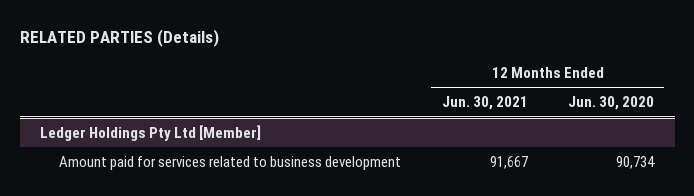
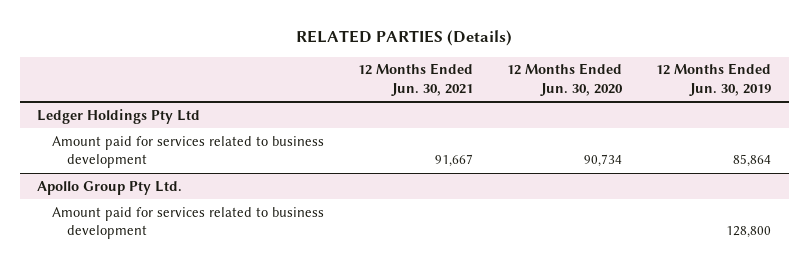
none -> [656,63,772,97] 12 Months Ended Jun. 30, 2019
[39,125,261,142] Ledger Holdings Pty Ltd [Member] -> [36,108,200,124] Ledger Holdings Pty Ltd
none -> [36,180,182,195] Apollo Group Pty Ltd.
none -> [51,206,324,240] Amount paid for services related to business development

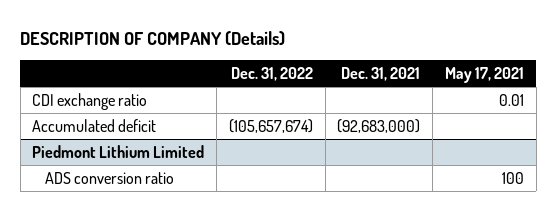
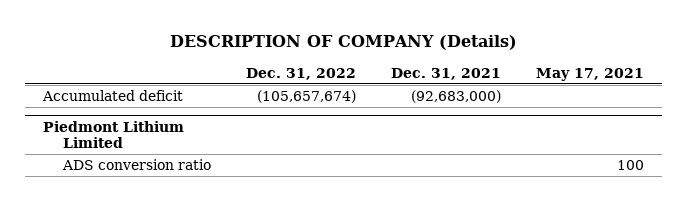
[32,92,148,110] CDI exchange ratio -> none

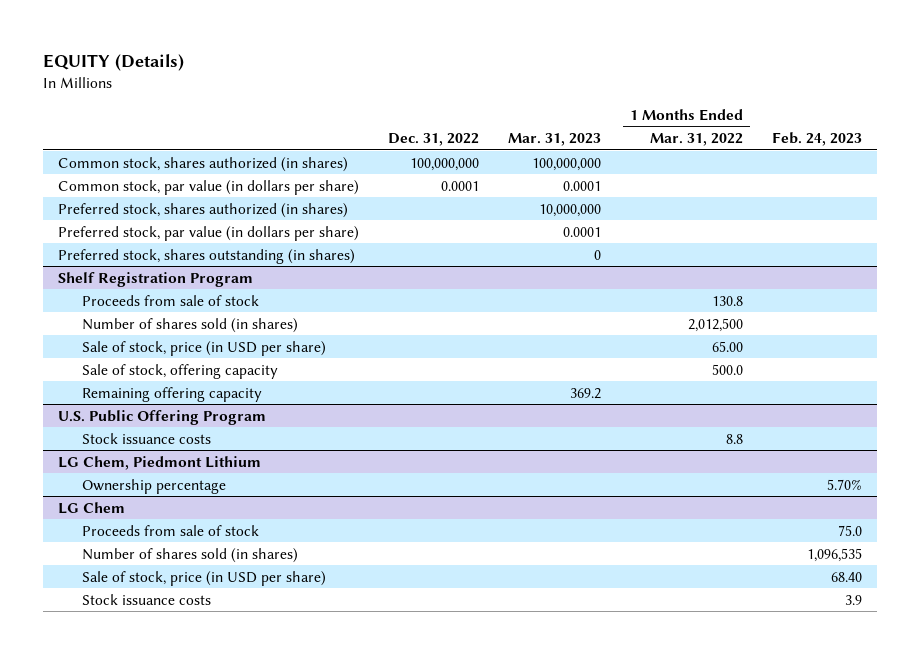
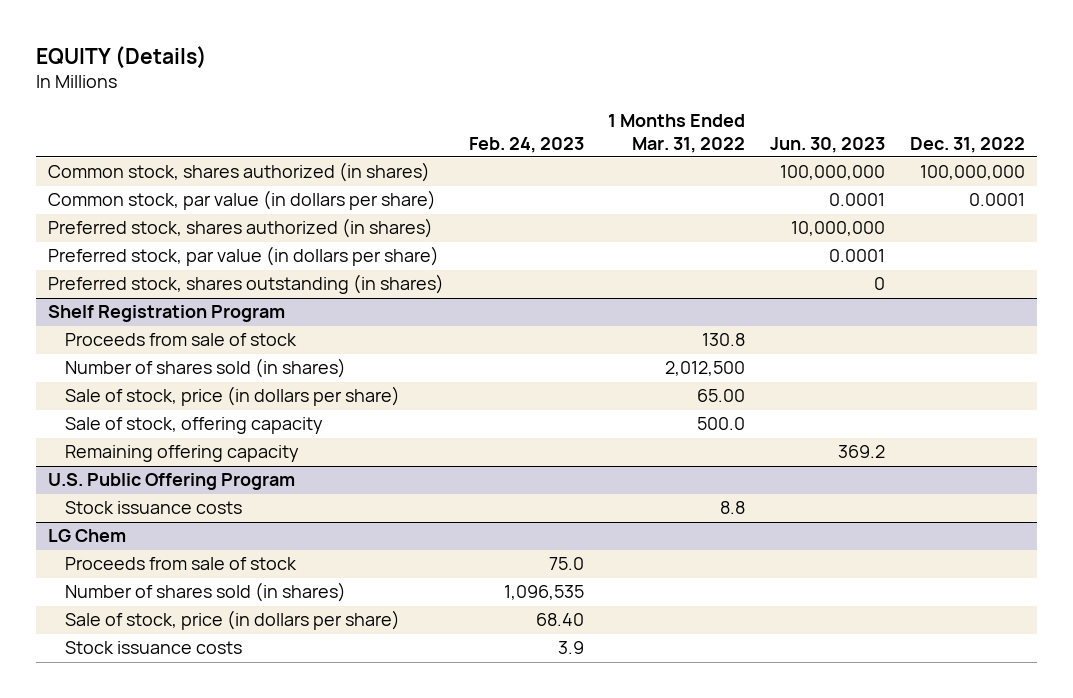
[507,133,601,147] Mar. 31, 2023 -> none
none -> [770,136,886,153] Jun. 30, 2023
[82,340,327,356] Sale of stock, price (in USD per share) -> [64,386,400,407] Sale of stock, price (in dollars per share)
[57,455,261,470] LG Chem, Piedmont Lithium -> none
[82,478,227,494] Ownership percentage -> none
[82,570,327,586] Sale of stock, price (in USD per share) -> [64,610,400,631] Sale of stock, price (in dollars per share)

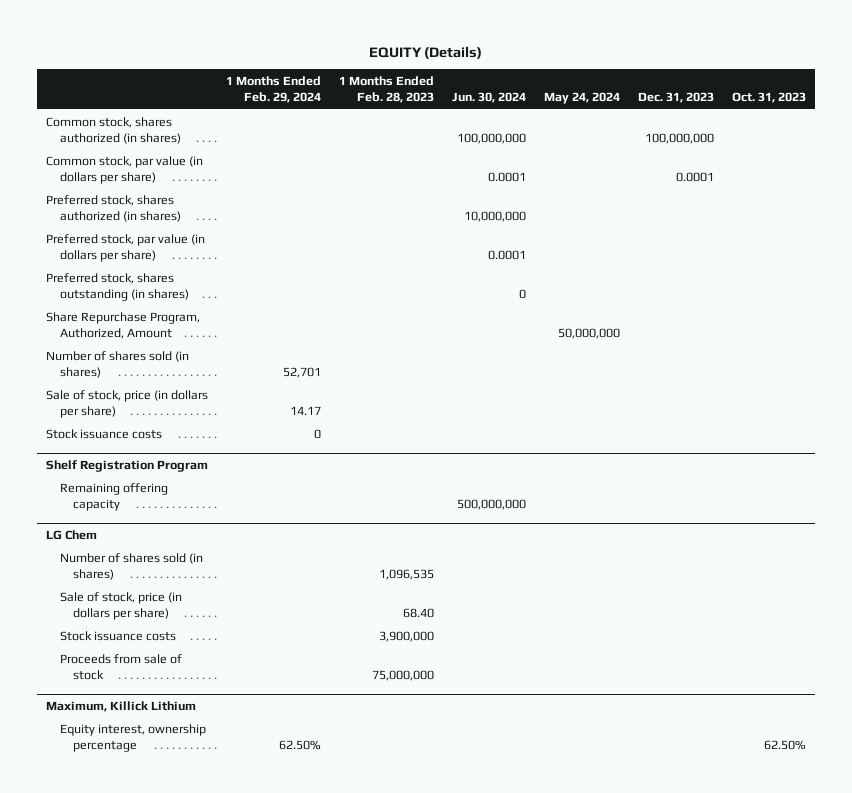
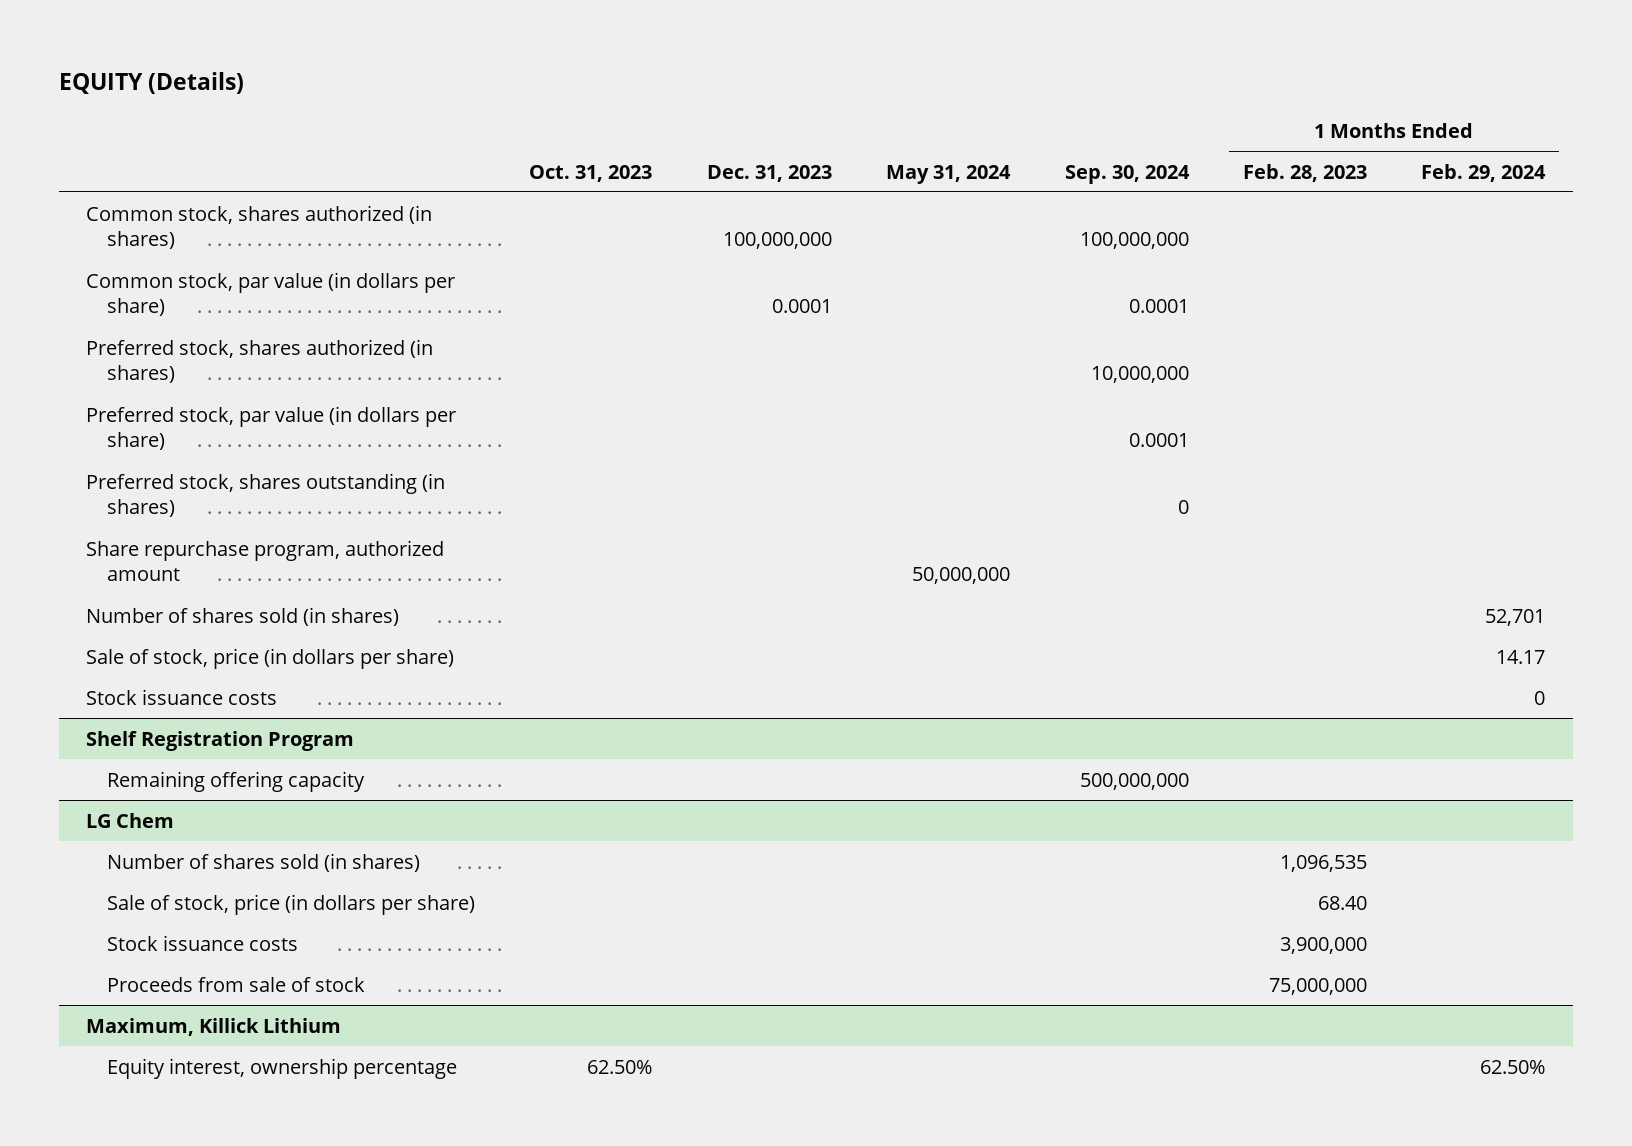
[451,92,526,104] Jun. 30, 2024 -> none
[543,92,620,105] May 24, 2024 -> none
none -> [886,164,1012,184] May 31, 2024
none -> [1064,164,1190,184] Sep. 30, 2024
[45,311,200,340] Share Repurchase Program, Authorized, Amount -> [86,539,445,582] Share repurchase program, authorized amount

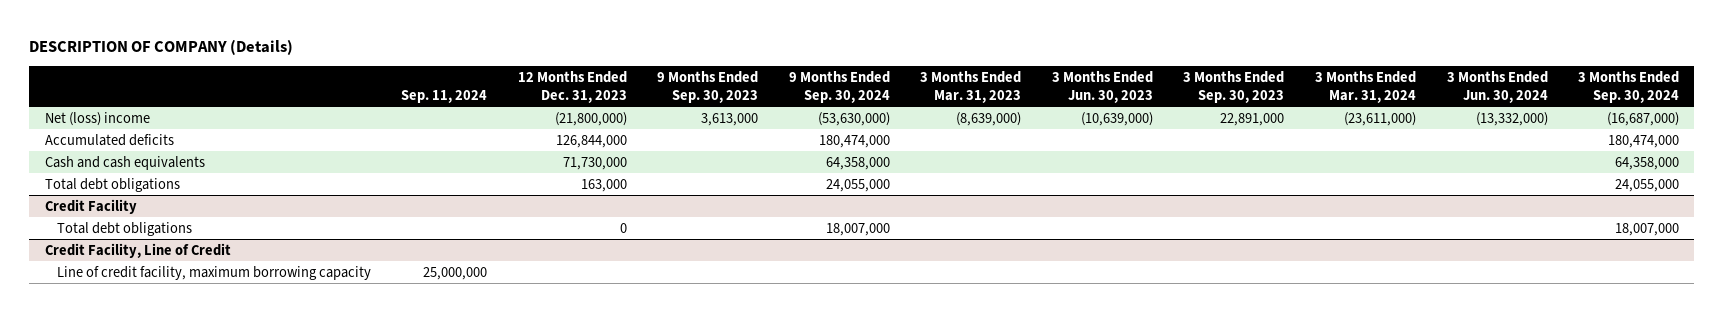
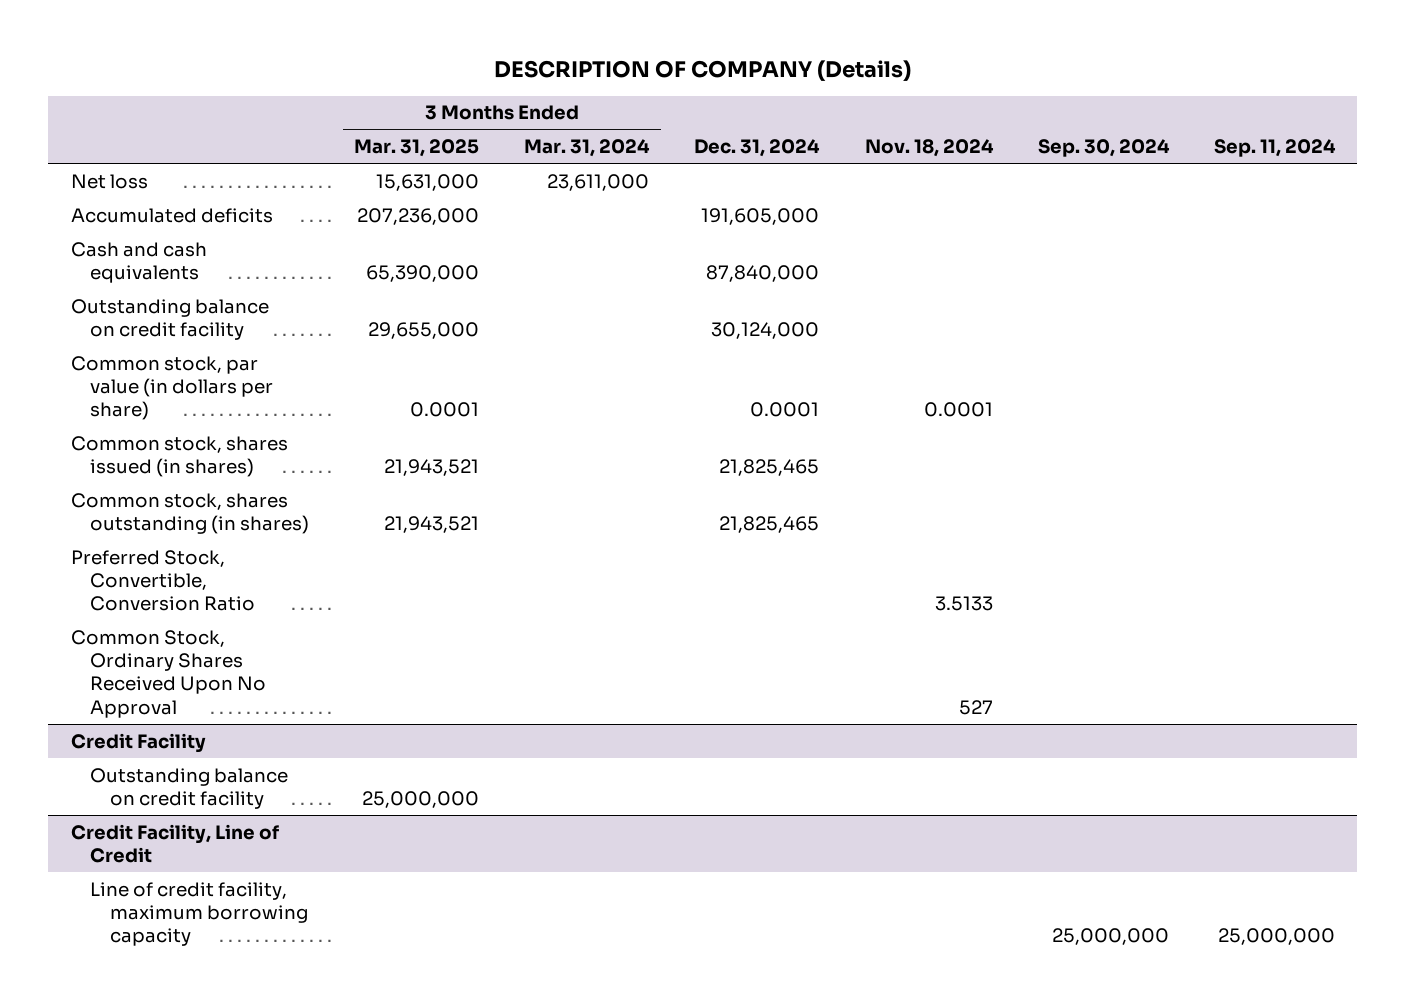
[517,71,627,103] 12 Months Ended Dec. 31, 2023 -> none
[657,71,759,103] 9 Months Ended Sep. 30, 2023 -> none
[788,71,890,103] 9 Months Ended Sep. 30, 2024 -> none
[920,71,1022,103] 3 Months Ended Mar. 31, 2023 -> none
[1051,71,1153,103] 3 Months Ended Jun. 30, 2023 -> none
[1183,71,1285,103] 3 Months Ended Sep. 30, 2023 -> none
[1446,71,1548,103] 3 Months Ended Jun. 30, 2024 -> none
[1578,71,1680,103] 3 Months Ended Sep. 30, 2024 -> none
none -> [354,139,480,158] Mar. 31, 2025
none -> [694,139,821,158] Dec. 31, 2024
none -> [864,139,994,158] Nov. 18, 2024
none -> [1037,139,1170,158] Sep. 30, 2024
[44,111,150,126] Net (loss) income -> [70,173,148,189] Net loss
[1343,111,1416,126] (23,611,000) -> [547,173,650,191] 23,611,000
[44,177,180,192] Total debt obligations -> [70,298,269,341] Outstanding balance on credit facility
none -> [70,355,274,421] Common stock, par value (in dollars per share)
none -> [70,435,288,478] Common stock, shares issued (in shares)
none -> [70,492,310,535] Common stock, shares outstanding (in shares)
none -> [70,549,256,612] Preferred Stock, Convertible, Conversion Ratio
none -> [70,629,267,718] Common Stock, Ordinary Shares Received Upon No Approval
[56,221,192,236] Total debt obligations -> [90,767,289,810] Outstanding balance on credit facility

